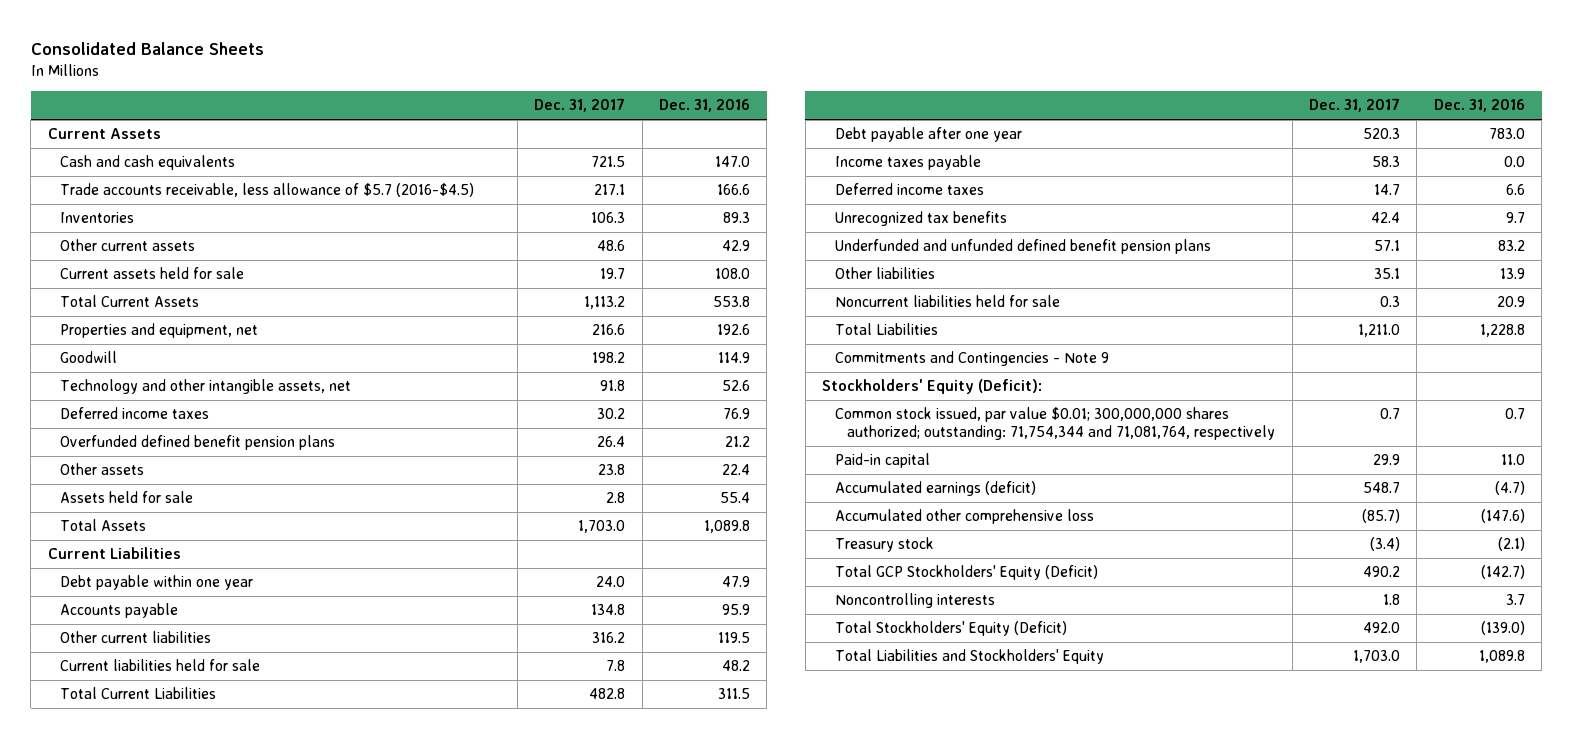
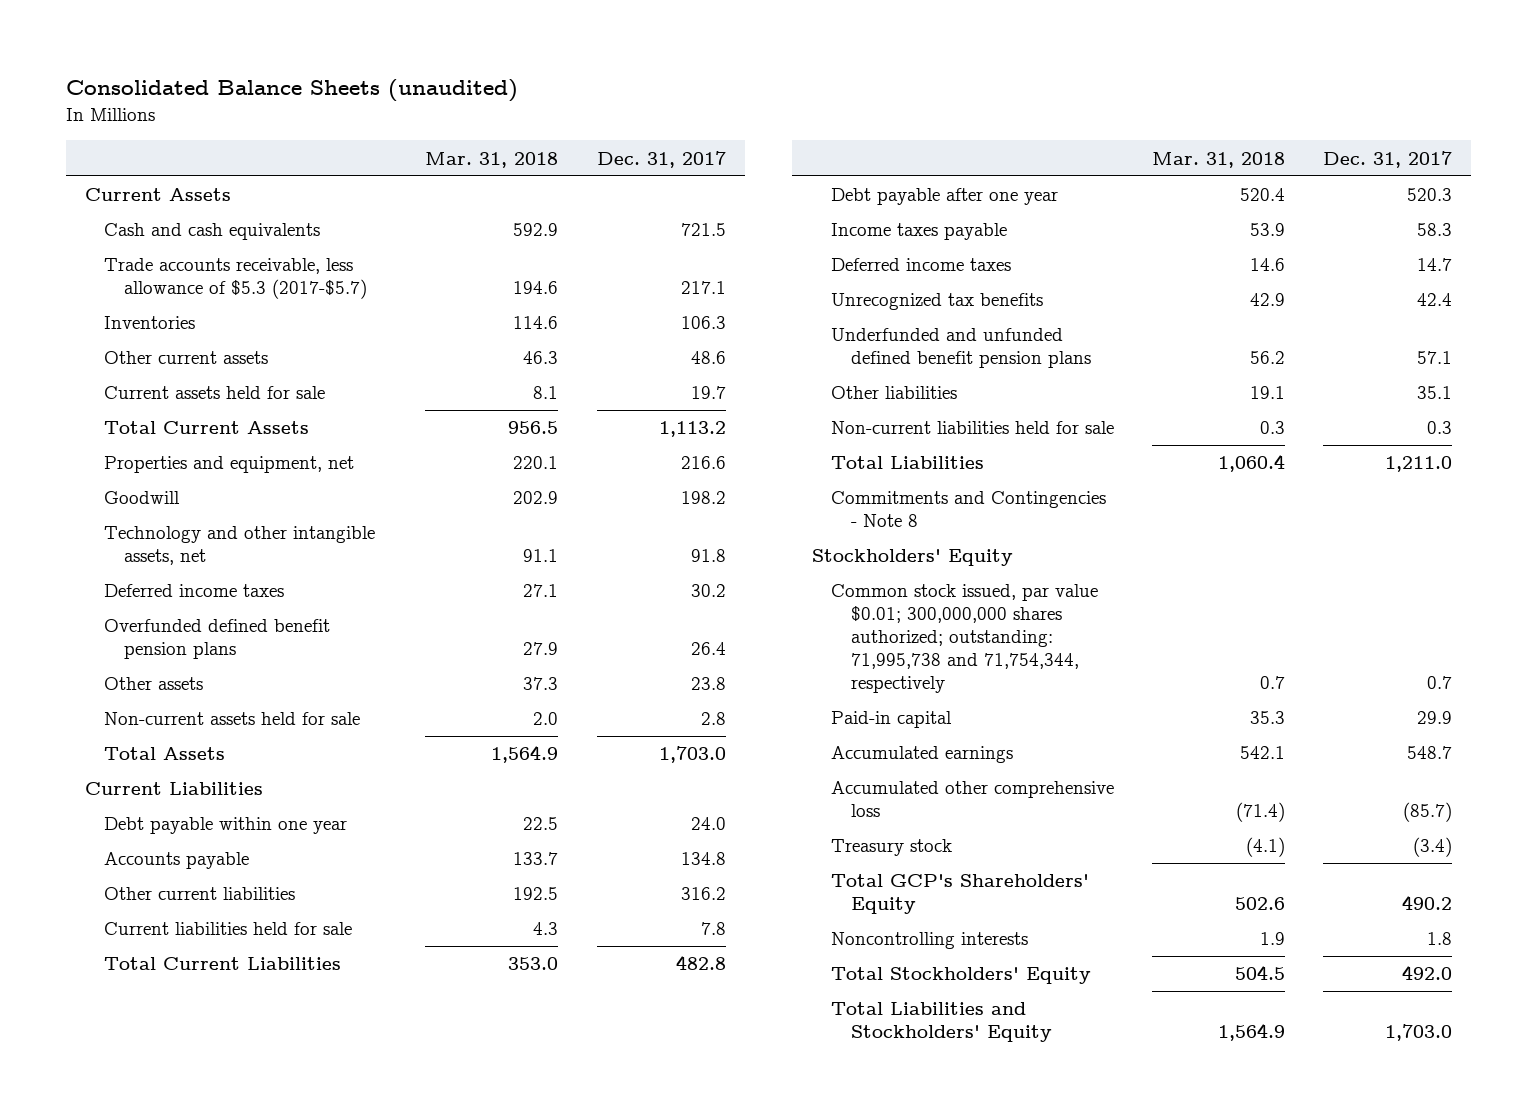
[30,41,264,55] Consolidated Balance Sheets -> [65,79,518,103] Consolidated Balance Sheets (unaudited)
[659,99,751,113] Dec. 31, 2016 -> none
none -> [425,151,559,168] Mar. 31, 2018
[60,183,475,198] Trade accounts receivable, less allowance of $5.7 (2016-$4.5) -> [104,258,368,300] Trade accounts receivable, less allowance of $5.3 (2017-$5.7)
[60,491,194,504] Assets held for sale -> [104,712,361,726] Non-current assets held for sale
[834,295,1060,308] Noncurrent liabilities held for sale -> [831,421,1115,435] Non-current liabilities held for sale
[834,351,1109,367] Commitments and Contingencies - Note 9 -> [831,491,1107,528] Commitments and Contingencies - Note 8
[822,379,1043,395] Stockholders' Equity (Deficit): -> [811,549,1013,567] Stockholders' Equity
[834,407,1276,441] Common stock issued, par value $0.01; 300,000,000 shares authorized; outstanding: 71,754,344 and 71,081,764, respectively -> [831,584,1099,694] Common stock issued, par value $0.01; 300,000,000 shares authorized; outstanding: 71,995,738 and 71,754,344, respectively
[834,481,1036,497] Accumulated earnings (deficit) -> [831,746,1014,764] Accumulated earnings
[834,565,1098,581] Total GCP Stockholders' Equity (Deficit) -> [831,874,1090,915] Total GCP's Shareholders' Equity
[834,621,1067,637] Total Stockholders' Equity (Deficit) -> [831,967,1092,985] Total Stockholders' Equity

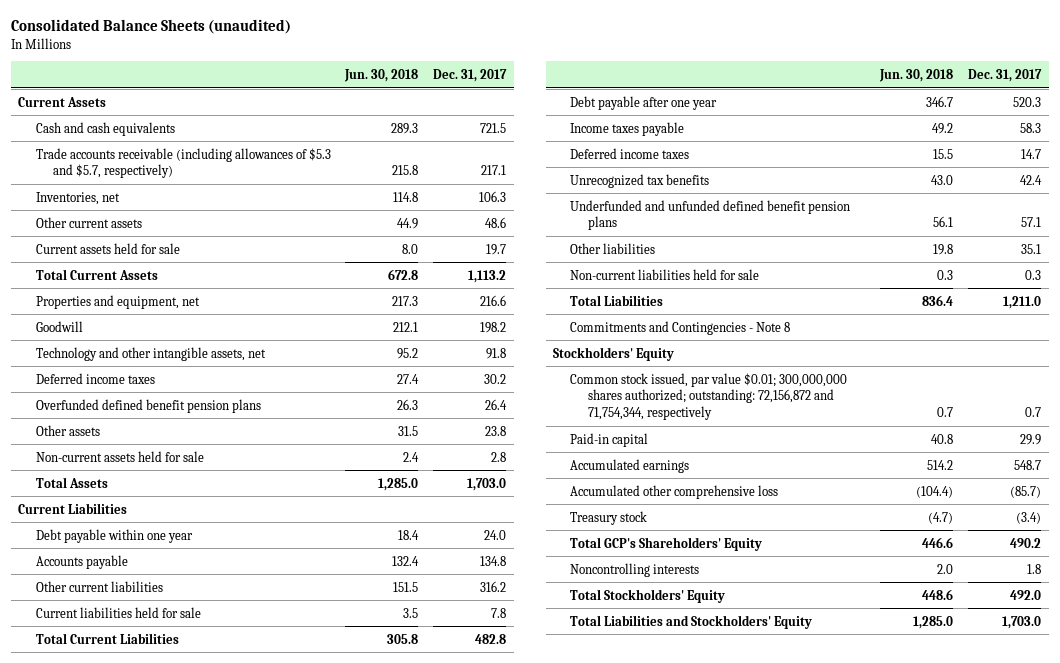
[425,151,559,168] Mar. 31, 2018 -> none
none -> [344,69,419,83] Jun. 30, 2018
[104,258,368,300] Trade accounts receivable, less allowance of $5.3 (2017-$5.7) -> [35,147,331,179] Trade accounts receivable (including allowances of $5.3 and $5.7, respectively)
[104,316,196,330] Inventories -> [35,191,120,205] Inventories, net
[831,584,1099,694] Common stock issued, par value $0.01; 300,000,000 shares authorized; outstanding: 71,995,738 and 71,754,344, respectively -> [570,372,848,421] Common stock issued, par value $0.01; 300,000,000 shares authorized; outstanding: 72,156,872 and 71,754,344, respectively

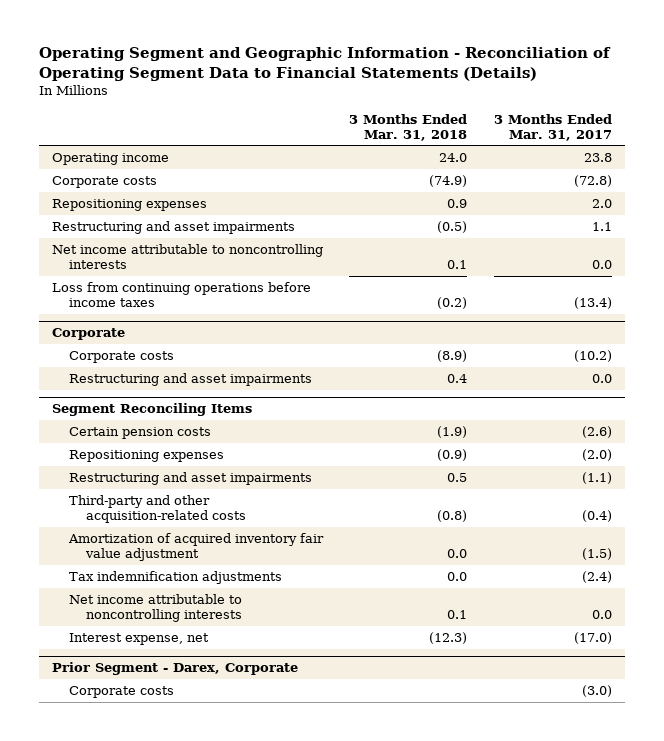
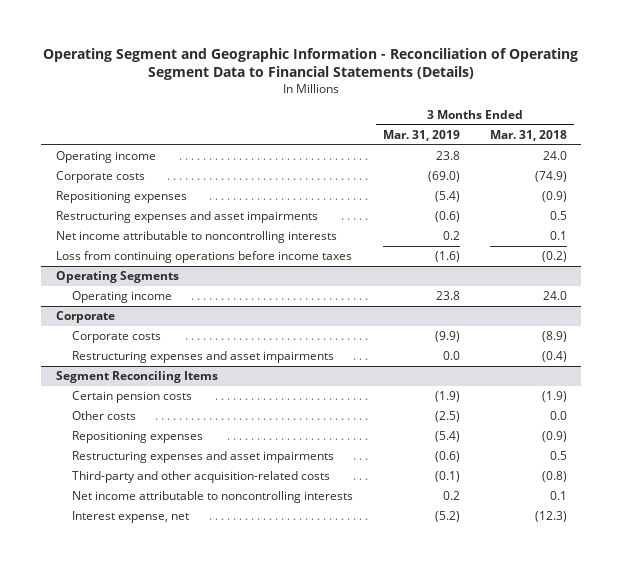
[493,113,612,141] 3 Months Ended Mar. 31, 2017 -> none
none -> [383,129,461,141] Mar. 31, 2019
[447,198,468,208] 0.9 -> [541,191,567,203] (0.9)
[51,220,295,234] Restructuring and asset impairments -> [55,211,318,224] Restructuring expenses and asset impairments
[437,220,468,233] (0.5) -> [549,211,567,221] 0.5
none -> [55,271,179,284] Operating Segments
none -> [72,291,173,304] Operating income
[68,372,312,386] Restructuring and asset impairments -> [72,351,335,364] Restructuring expenses and asset impairments
[447,373,468,383] 0.4 -> [541,351,567,363] (0.4)
none -> [72,411,137,421] Other costs
[68,471,312,485] Restructuring and asset impairments -> [72,451,335,464] Restructuring expenses and asset impairments
[67,532,324,561] Amortization of acquired inventory fair value adjustment -> none
[68,570,282,584] Tax indemnification adjustments -> none
[51,662,298,676] Prior Segment - Darex, Corporate -> none
[68,685,174,698] Corporate costs -> none

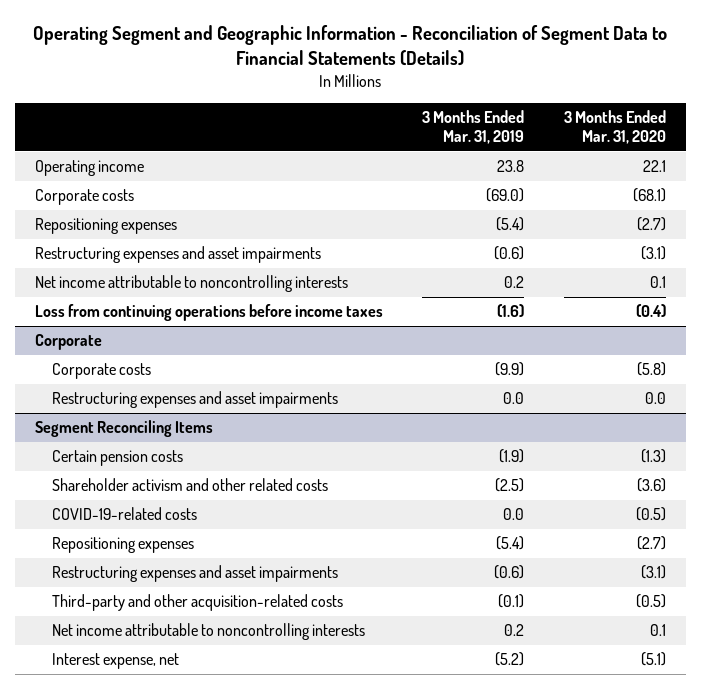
[43,48,579,81] Operating Segment and Geographic Information - Reconciliation of Operating Segment Data to Financial Statements (Details) -> [33,24,668,66] Operating Segment and Geographic Information - Reconciliation of Segment Data to Financial Statements (Details)
[489,129,567,141] Mar. 31, 2018 -> none
none -> [564,110,667,145] 3 Months Ended Mar. 31, 2020
[55,271,179,284] Operating Segments -> none
[72,291,173,304] Operating income -> none
[72,411,137,421] Other costs -> [52,478,329,492] Shareholder activism and other related costs
none -> [52,507,198,521] COVID-19-related costs

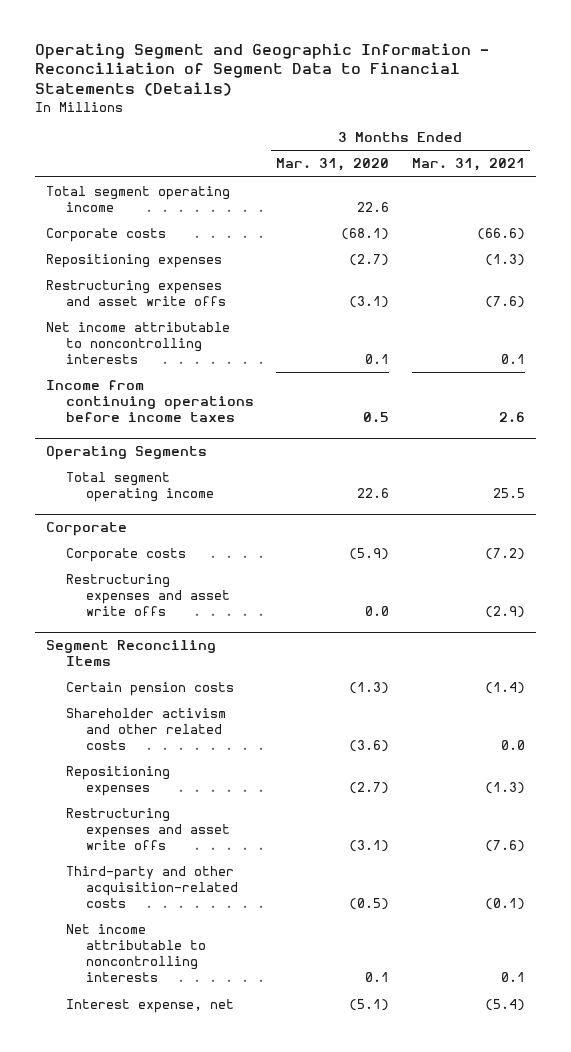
[422,110,525,145] 3 Months Ended Mar. 31, 2019 -> none
none -> [411,158,525,172] Mar. 31, 2021
[34,160,144,177] Operating income -> [45,185,230,213] Total segment operating income
[643,160,667,173] 22.1 -> [357,202,390,213] 22.6
[34,246,321,264] Restructuring expenses and asset impairments -> [45,279,226,307] Restructuring expenses and asset write offs
[34,304,383,322] Loss from continuing operations before income taxes -> [45,379,254,423] Income from continuing operations before income taxes
[636,304,667,318] (0.4) -> [363,412,390,423] 0.5
none -> [45,446,207,461] Operating Segments
none -> [65,471,214,503] Total segment operating income
[637,362,667,377] (5.8) -> [349,547,390,560] (5.9)
[52,391,339,409] Restructuring expenses and asset impairments -> [65,573,230,617] Restructuring expenses and asset write offs
[52,507,198,521] COVID-19-related costs -> none
[52,565,339,583] Restructuring expenses and asset impairments -> [65,807,230,851] Restructuring expenses and asset write offs

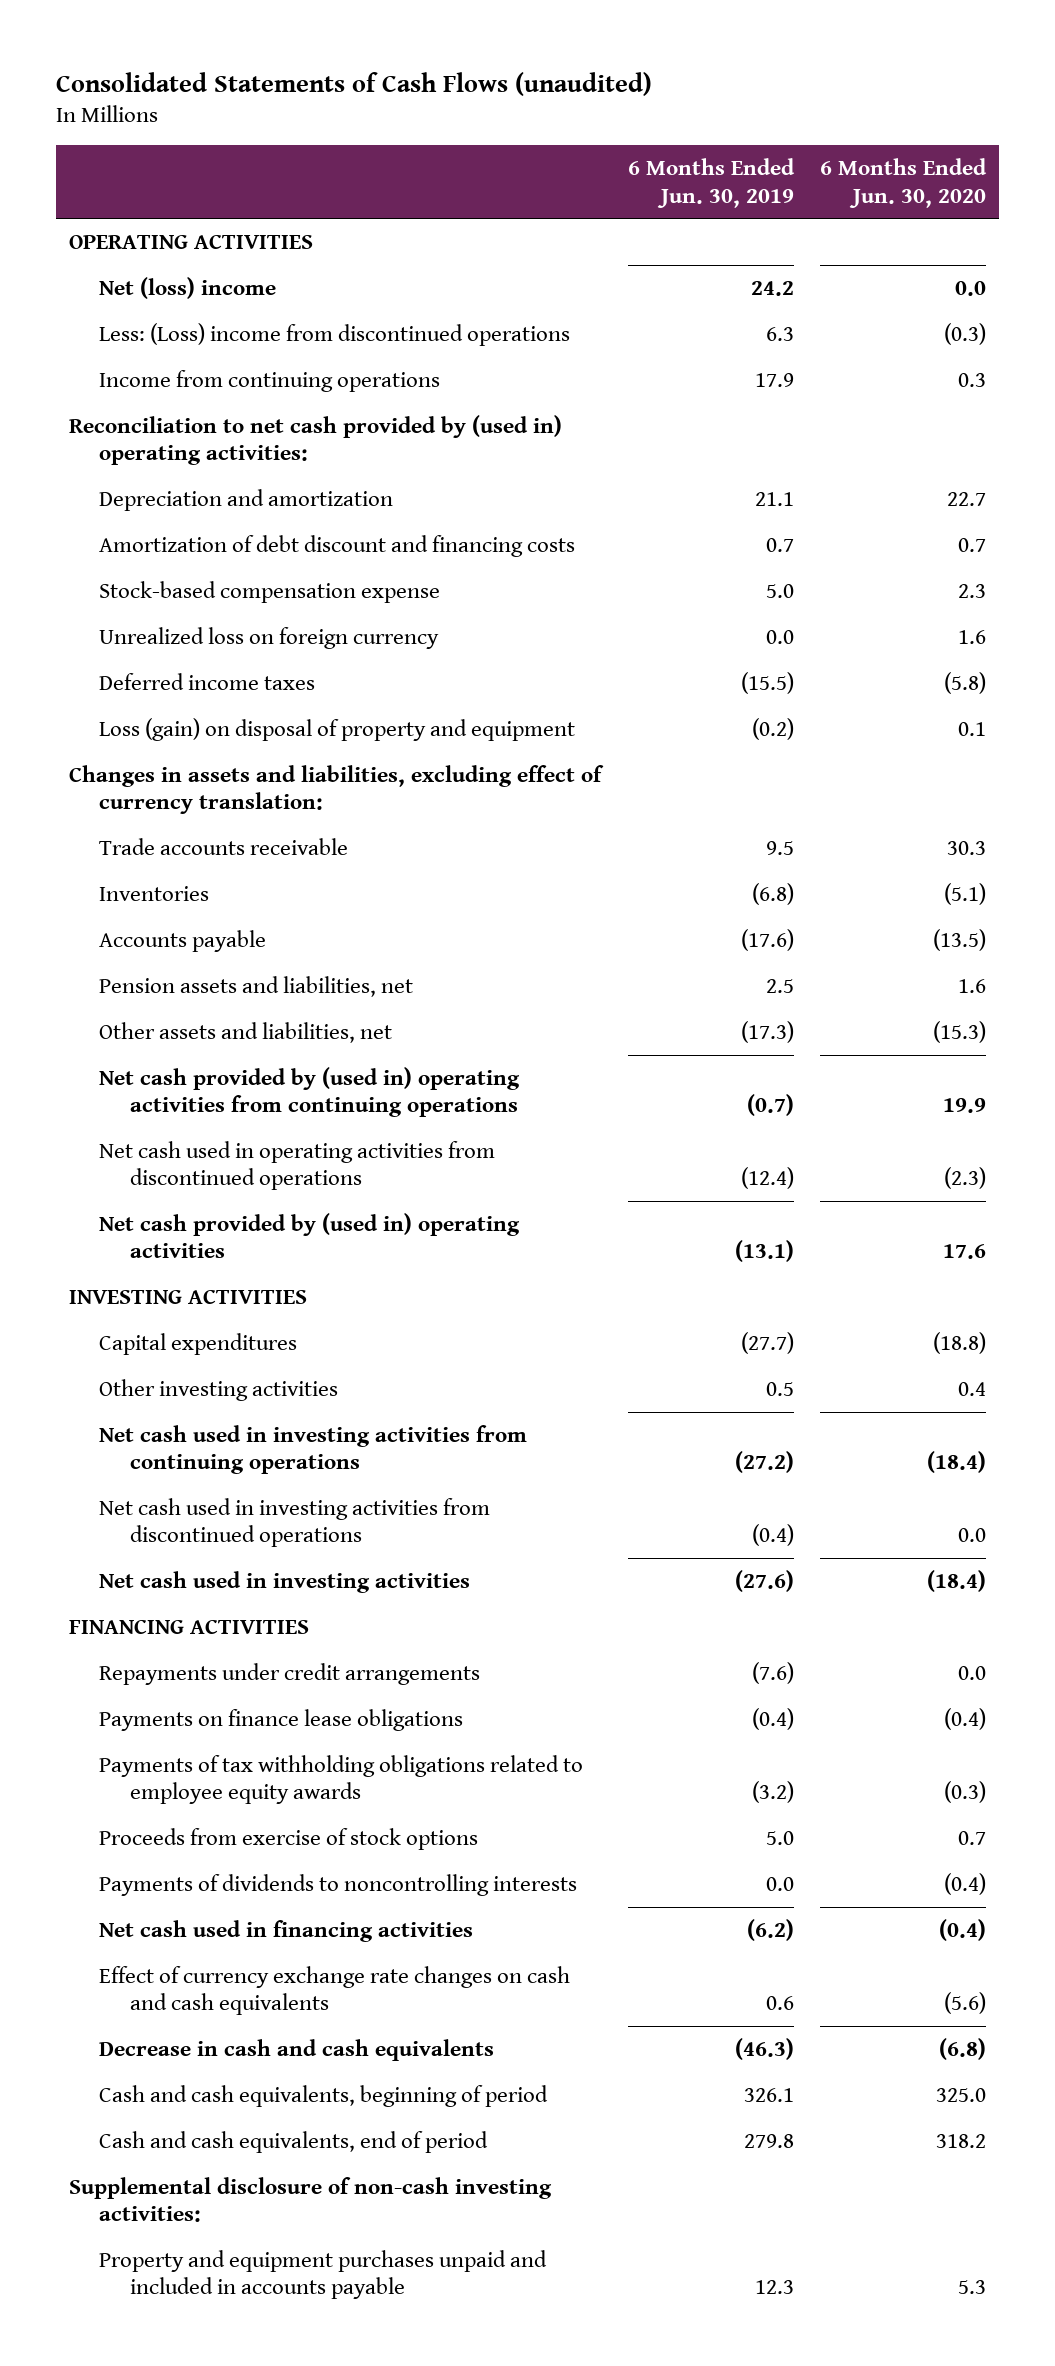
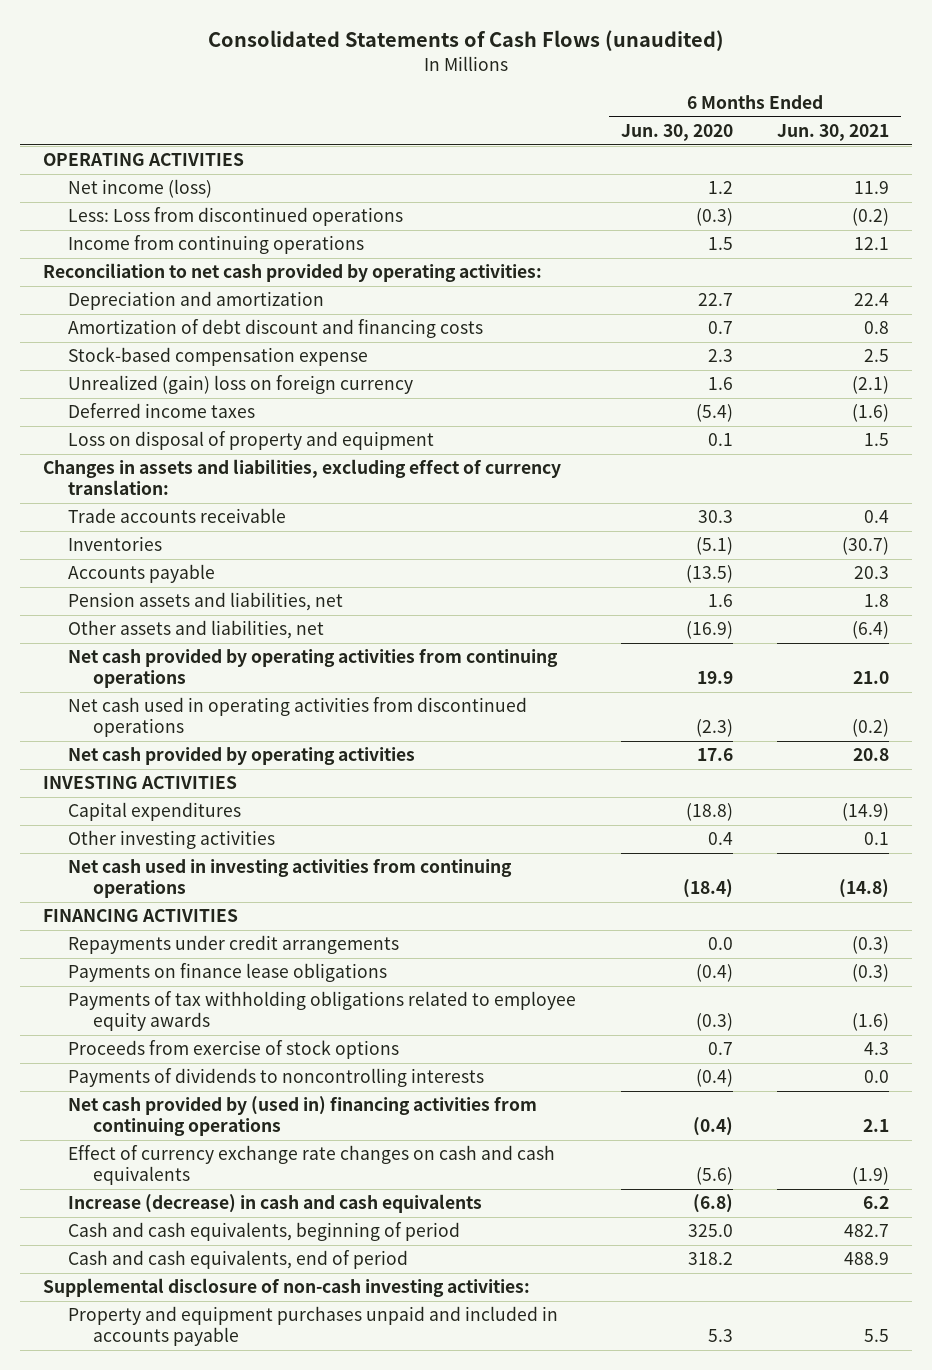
[627,157,795,208] 6 Months Ended Jun. 30, 2019 -> none
none -> [777,123,890,141] Jun. 30, 2021
[99,276,277,299] Net (loss) income -> [67,179,212,199] Net income (loss)
[954,280,986,296] 0.0 -> [707,181,733,195] 1.2
[99,322,571,346] Less: (Loss) income from discontinued operations -> [67,207,403,227] Less: Loss from discontinued operations
[957,372,986,387] 0.3 -> [707,237,733,251] 1.5
[69,414,563,466] Reconciliation to net cash provided by (used in) operating activities: -> [42,263,542,283] Reconciliation to net cash provided by operating activities:
[99,626,440,649] Unrealized loss on foreign currency -> [67,375,413,395] Unrealized (gain) loss on foreign currency
[943,671,986,694] (5.8) -> [695,404,733,423] (5.4)
[99,717,576,741] Loss (gain) on disposal of property and equipment -> [67,431,434,451] Loss on disposal of property and equipment
[932,1020,986,1043] (15.3) -> [685,621,733,640] (16.9)
[99,1066,521,1118] Net cash provided by (used in) operating activities from continuing operations -> [67,648,558,689] Net cash provided by operating activities from continuing operations
[99,1212,521,1259] Net cash provided by (used in) operating activities -> [67,747,415,766] Net cash provided by operating activities
[99,1497,491,1548] Net cash used in investing activities from discontinued operations -> none
[99,1570,471,1593] Net cash used in investing activities -> none
[99,1919,474,1942] Net cash used in financing activities -> [67,1096,537,1137] Net cash provided by (used in) financing activities from continuing operations
[99,2038,495,2061] Decrease in cash and cash equivalents -> [67,1194,482,1214] Increase (decrease) in cash and cash equivalents

